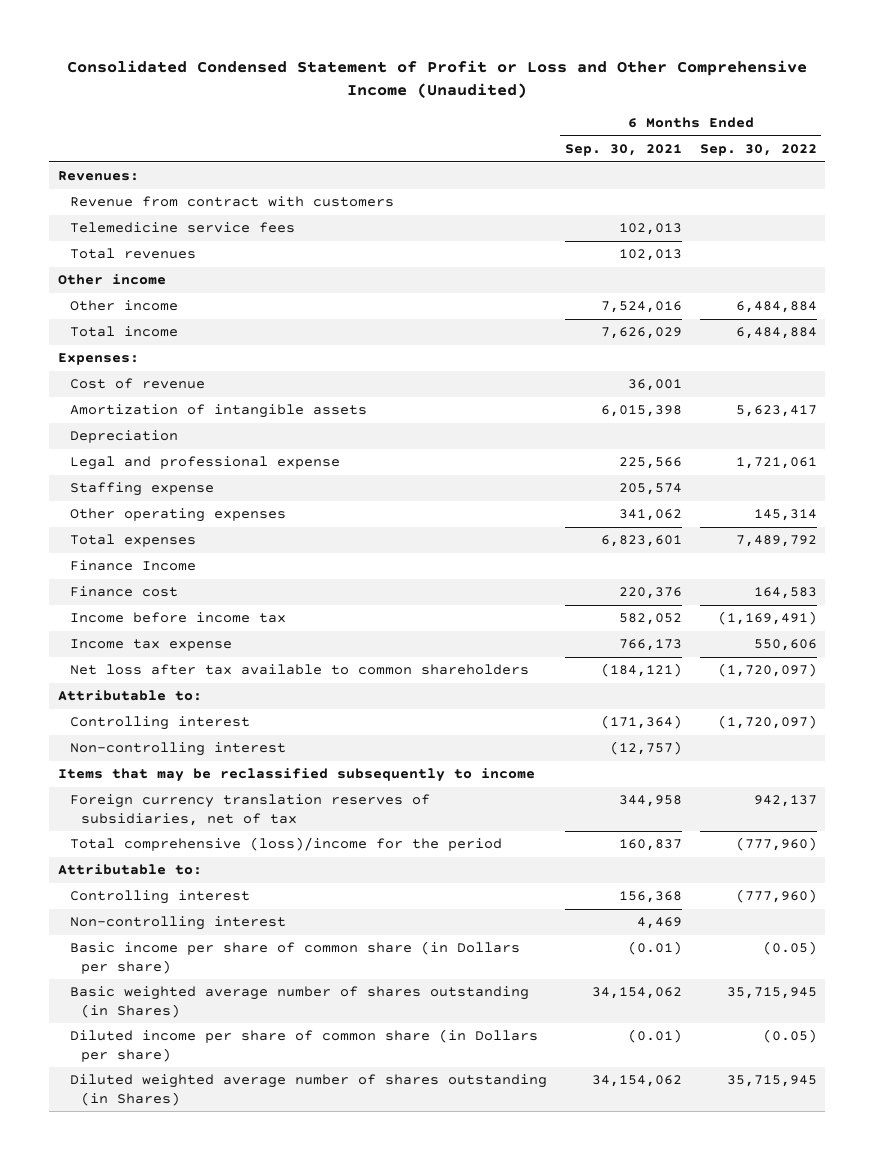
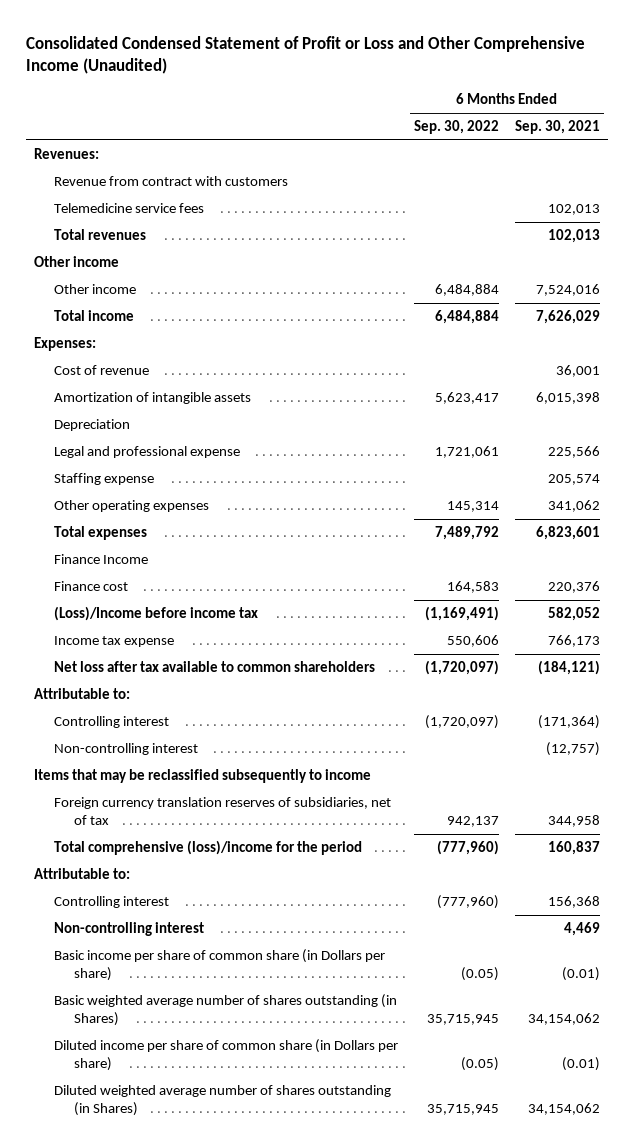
[69,612,286,624] Income before income tax -> [54,606,259,622] (Loss)/Income before income tax

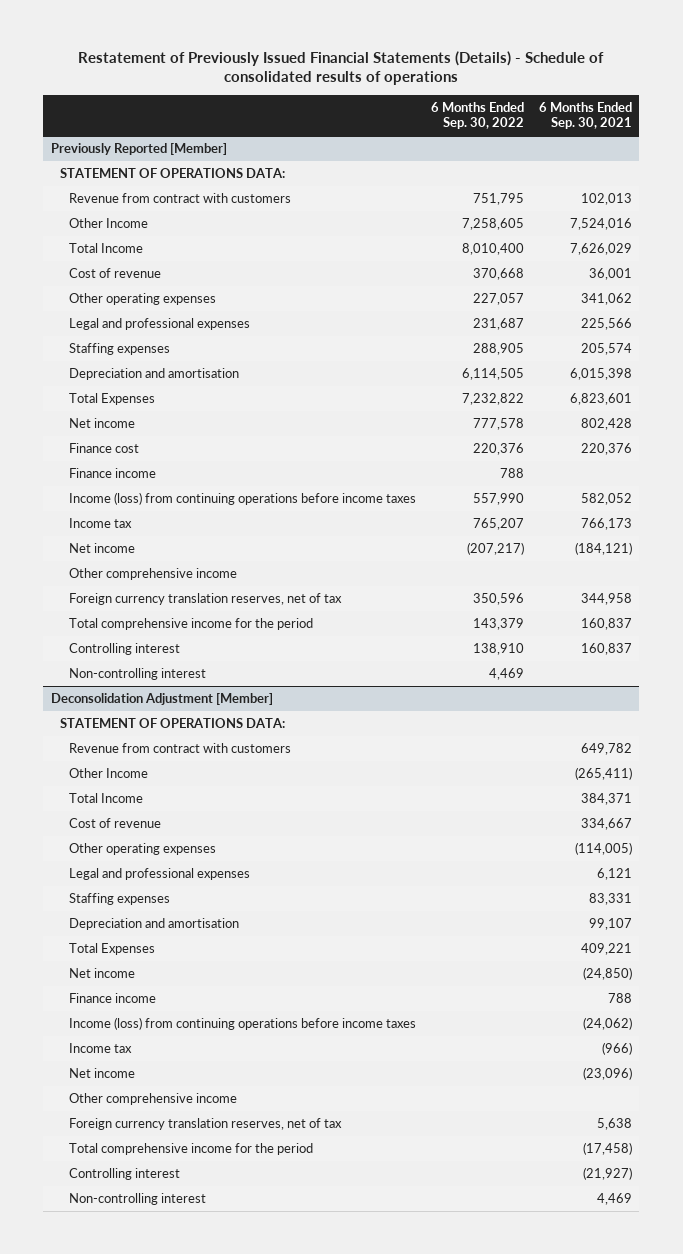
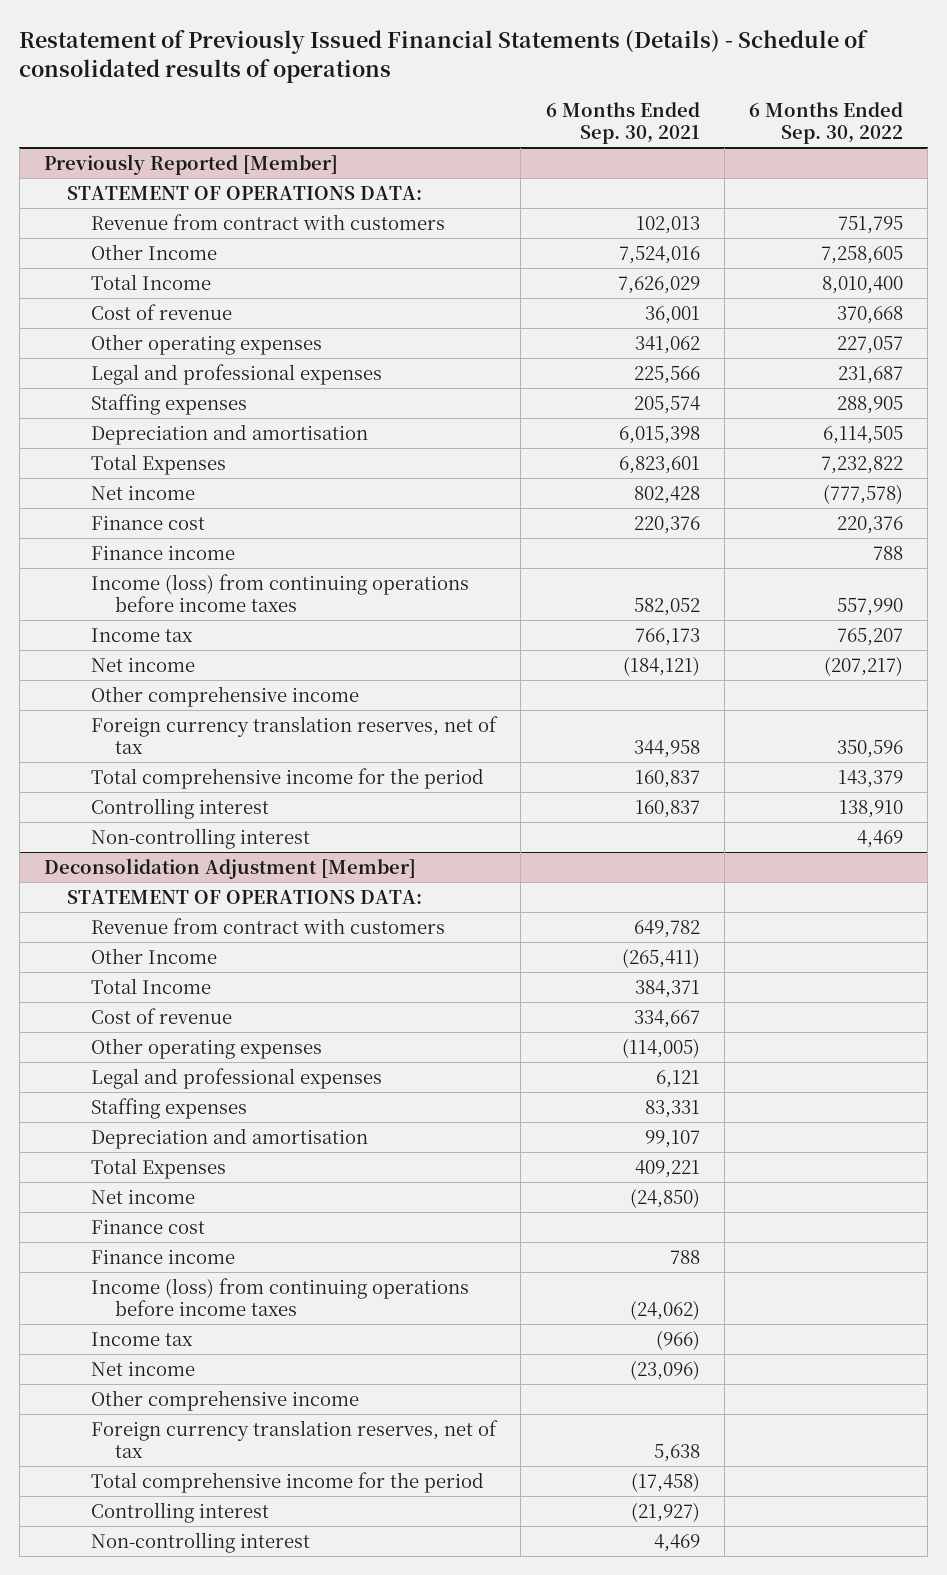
[473,418,525,431] 777,578 -> [823,483,904,504] (777,578)
none -> [91,1218,206,1234] Finance cost

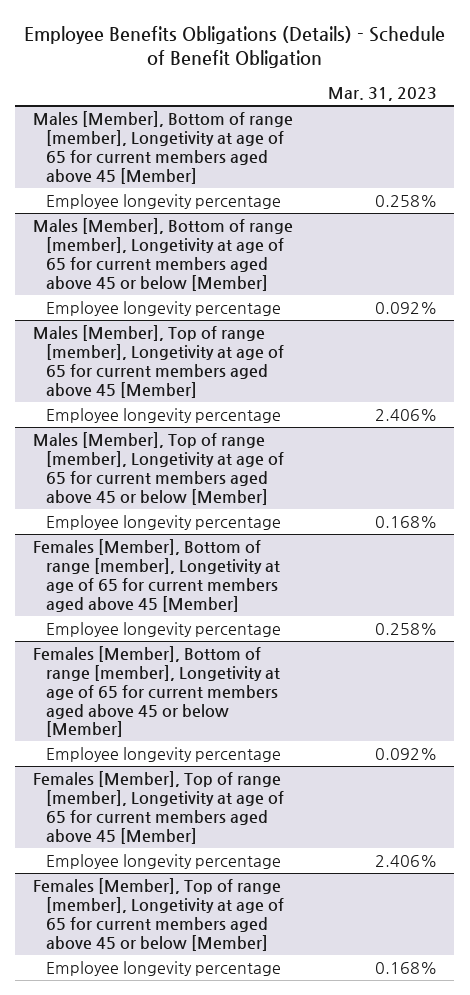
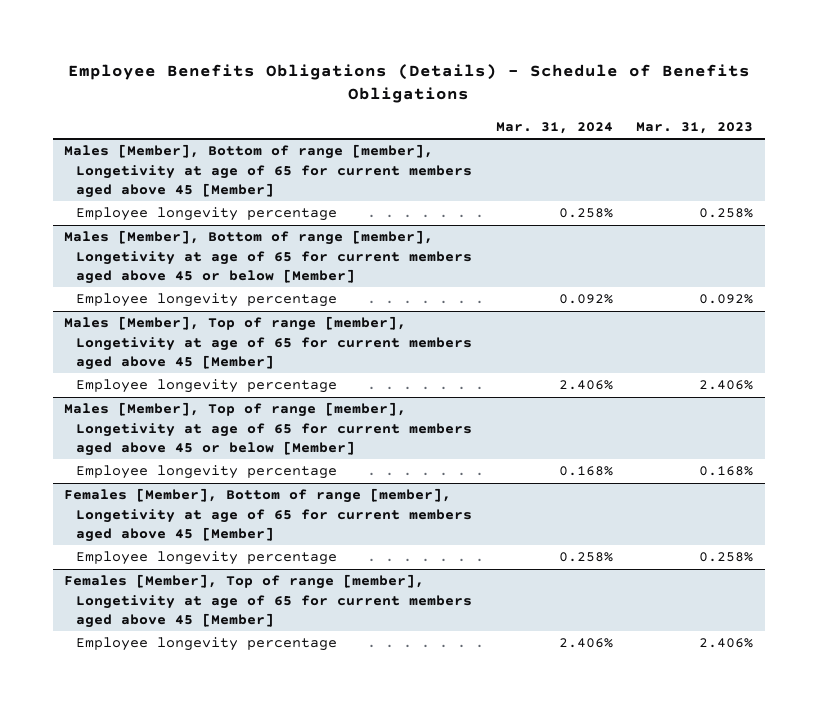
[23,25,445,69] Employee Benefits Obligations (Details) - Schedule of Benefit Obligation -> [67,64,750,104] Employee Benefits Obligations (Details) - Schedule of Benefits Obligations
none -> [495,121,613,134] Mar. 31, 2024
[32,646,280,738] Females [Member], Bottom of range [member], Longetivity at age of 65 for current members aged above 45 or below [Member] -> none
[45,747,281,763] Employee longevity percentage -> none
[32,878,284,951] Females [Member], Top of range [member], Longetivity at age of 65 for current members aged above 45 or below [Member] -> none
[45,961,281,977] Employee longevity percentage -> none

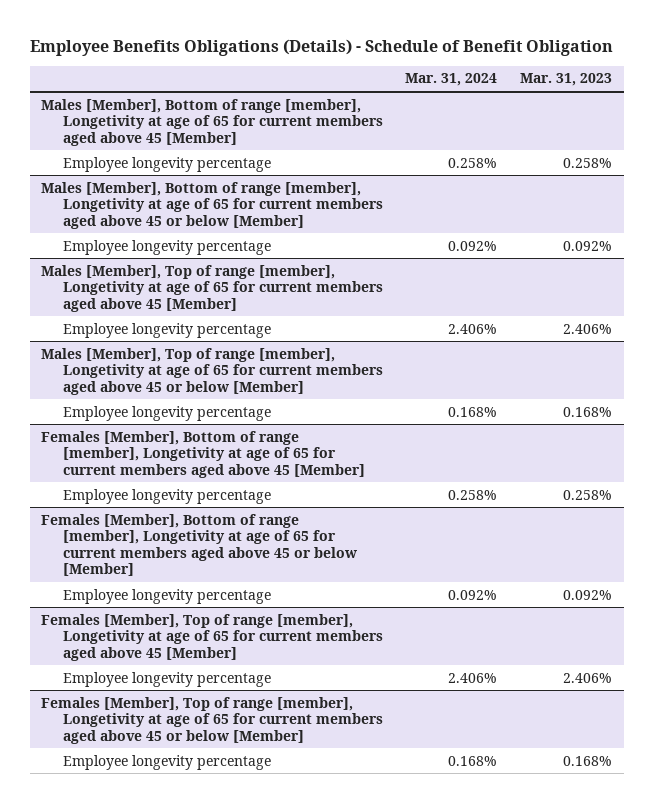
[67,64,750,104] Employee Benefits Obligations (Details) - Schedule of Benefits Obligations -> [29,38,613,56] Employee Benefits Obligations (Details) - Schedule of Benefit Obligation
none -> [41,513,357,576] Females [Member], Bottom of range [member], Longetivity at age of 65 for current members aged above 45 or below [Member]
none -> [62,588,271,604] Employee longevity percentage
none -> [41,696,383,744] Females [Member], Top of range [member], Longetivity at age of 65 for current members aged above 45 or below [Member]
none -> [62,754,271,770] Employee longevity percentage

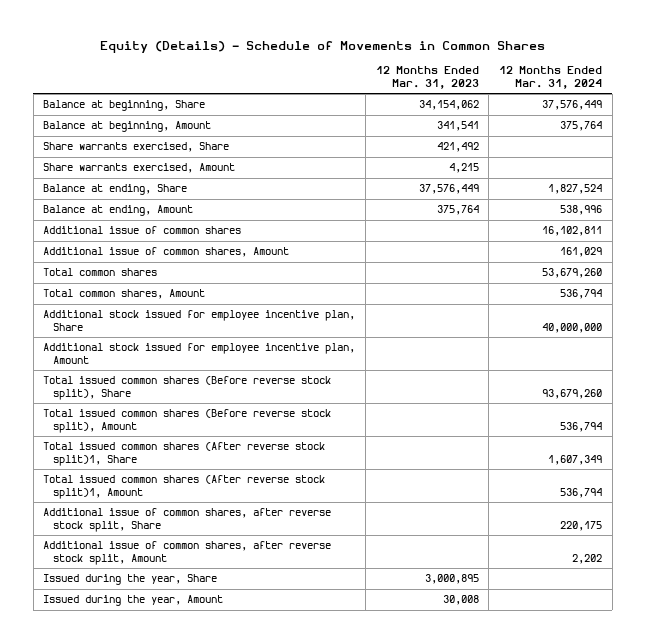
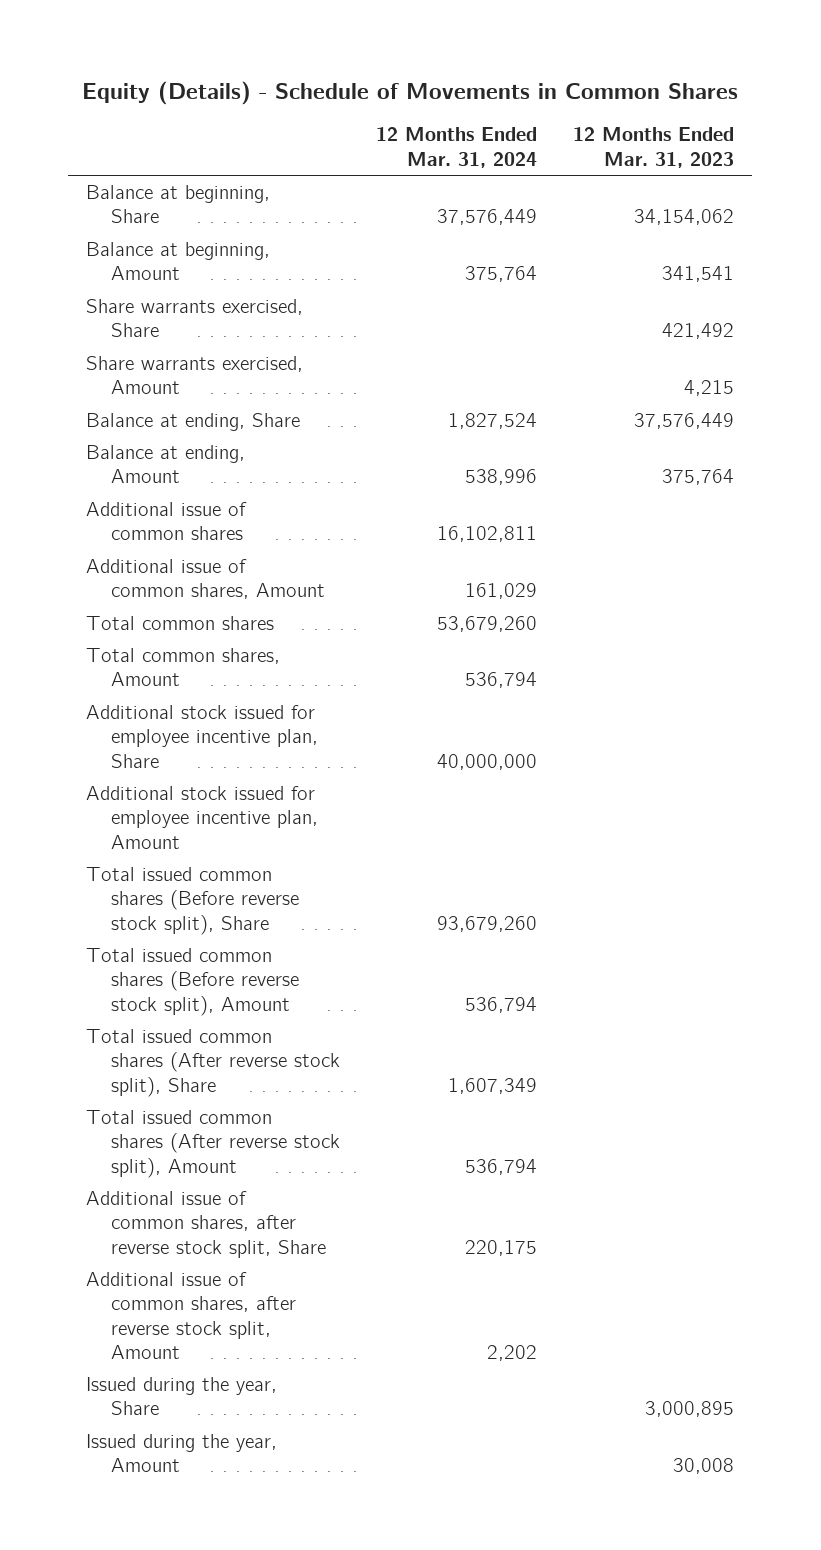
[43,442,326,466] Total issued common shares (After reverse stock split)1, Share -> [86,1028,341,1097] Total issued common shares (After reverse stock split), Share
[43,475,326,499] Total issued common shares (After reverse stock split)1, Amount -> [86,1109,341,1178] Total issued common shares (After reverse stock split), Amount

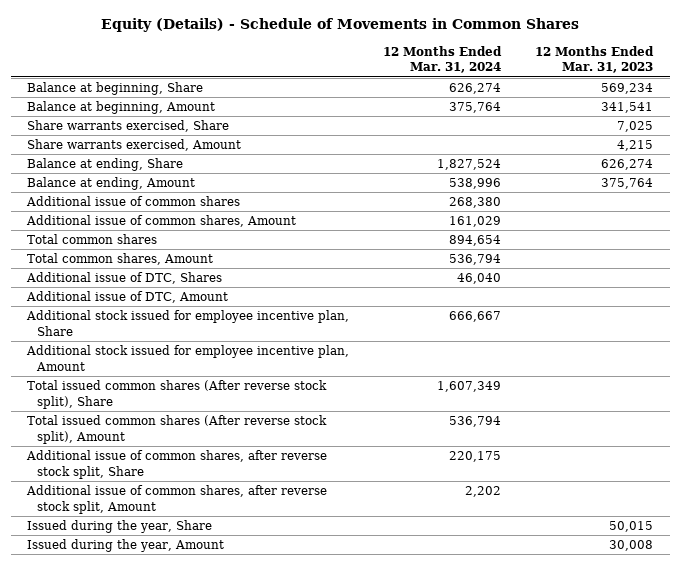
[437,209,538,226] 37,576,449 -> [449,83,502,95] 626,274
[634,209,735,226] 34,154,062 -> [601,83,654,95] 569,234
[662,323,735,340] 421,492 -> [617,121,654,133] 7,025
[634,412,735,429] 37,576,449 -> [601,159,654,171] 626,274
[437,526,538,543] 16,102,811 -> [449,197,502,209] 268,380
[437,615,538,632] 53,679,260 -> [449,235,502,247] 894,654
none -> [26,272,223,285] Additional issue of DTC, Shares
none -> [26,291,229,304] Additional issue of DTC, Amount
[437,753,538,770] 40,000,000 -> [449,311,502,323] 666,667
[86,866,300,935] Total issued common shares (Before reverse stock split), Share -> none
[86,947,300,1016] Total issued common shares (Before reverse stock split), Amount -> none
[645,1401,735,1418] 3,000,895 -> [609,521,654,533] 50,015

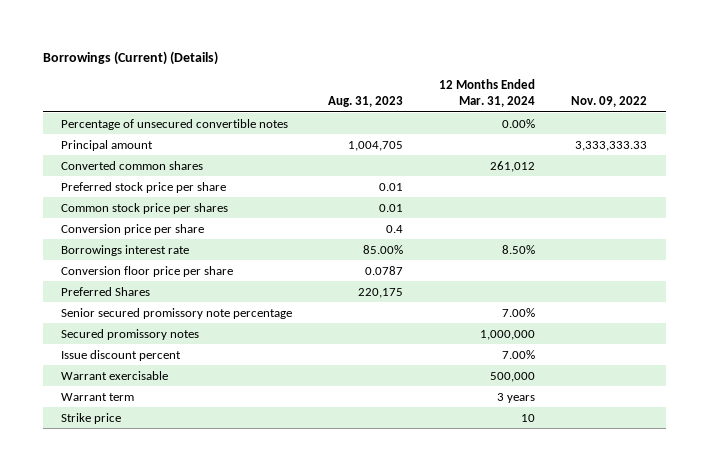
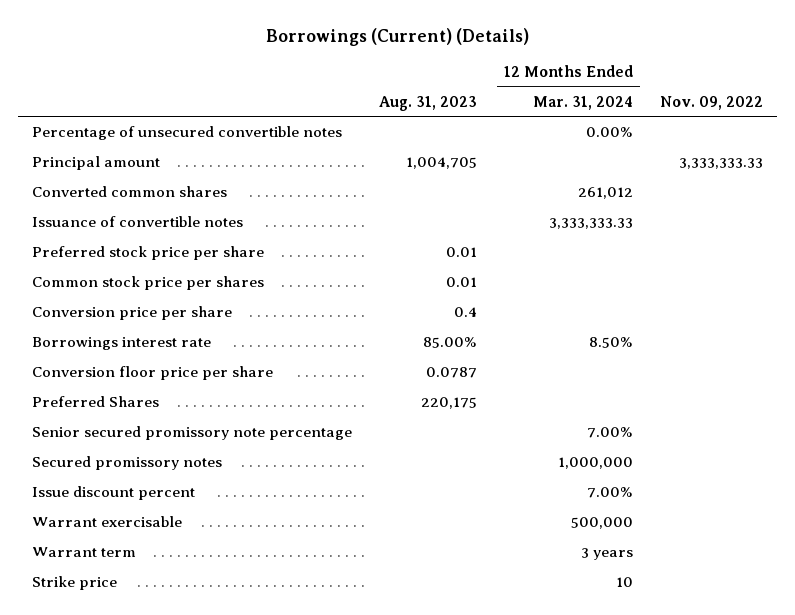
none -> [31,216,243,228] Issuance of convertible notes

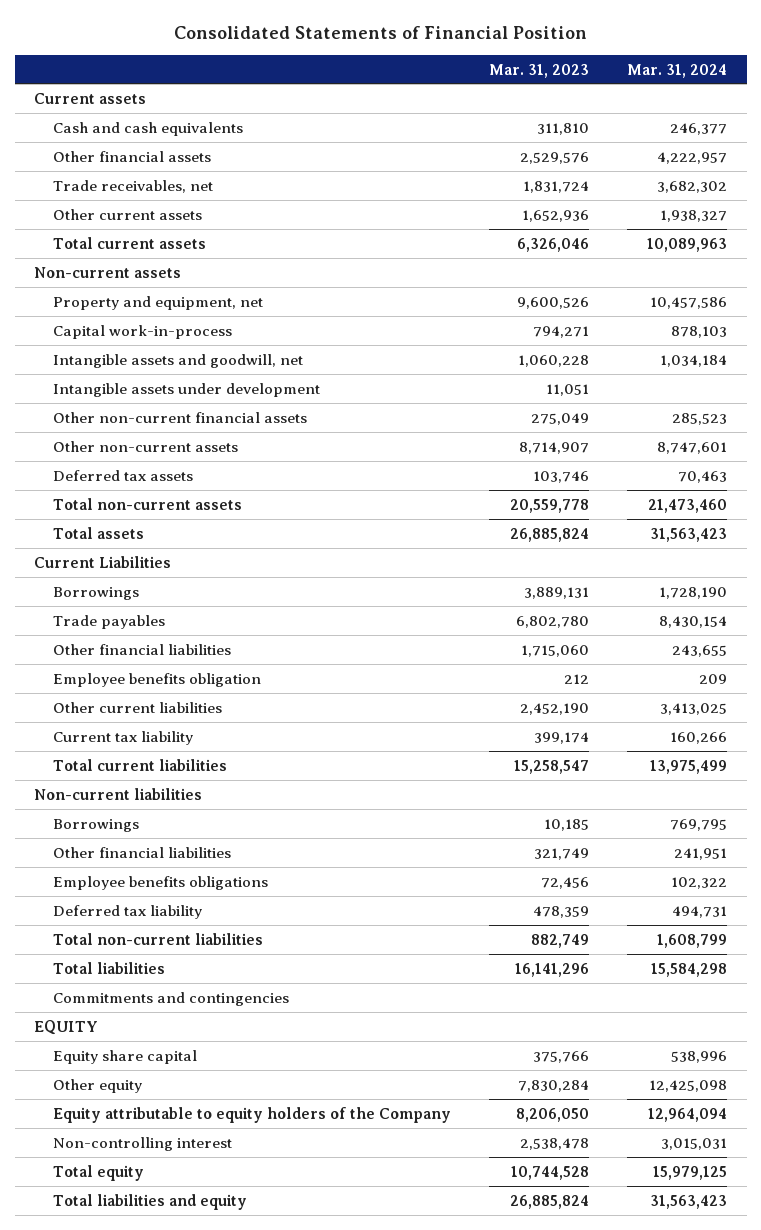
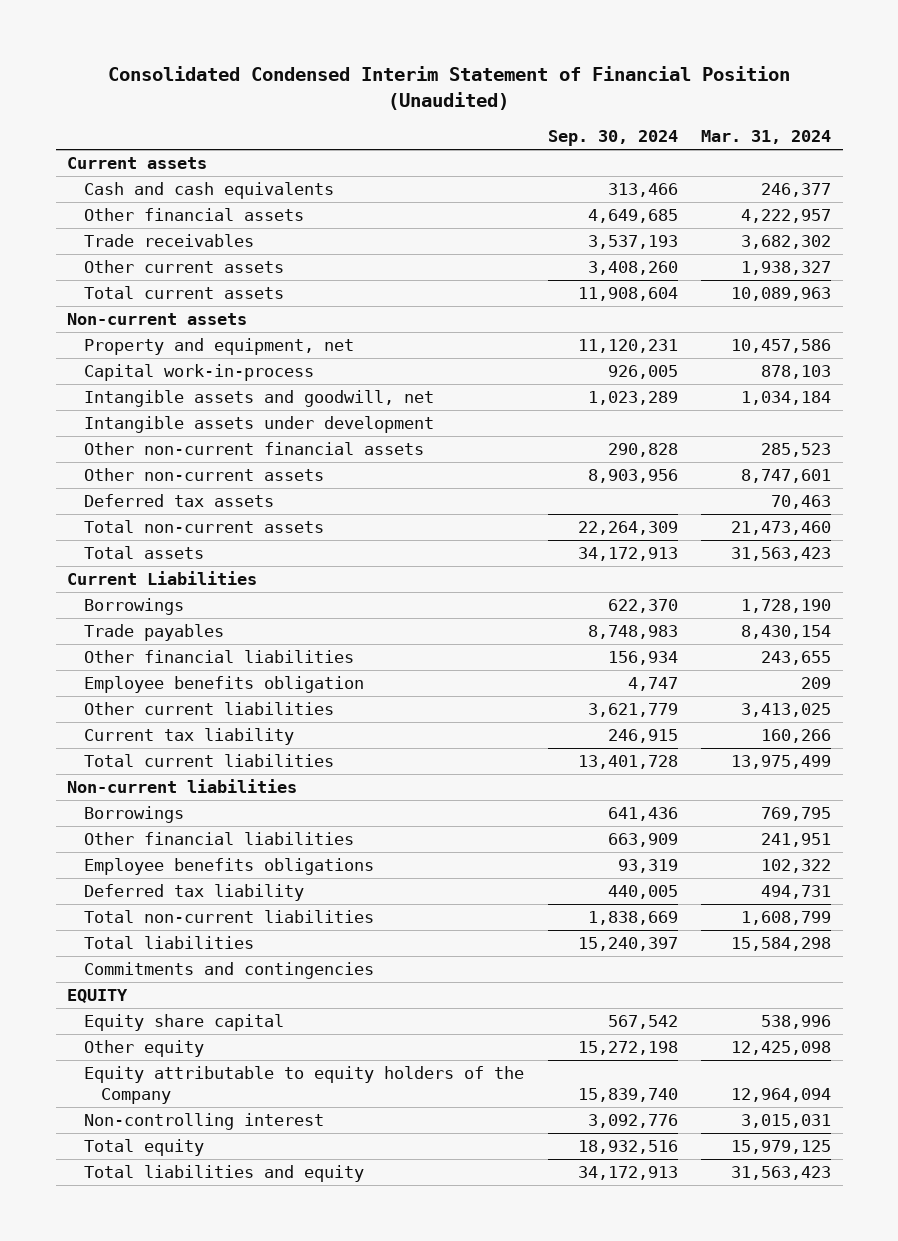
[173,26,587,40] Consolidated Statements of Financial Position -> [108,66,791,110] Consolidated Condensed Interim Statement of Financial Position (Unaudited)
[489,63,590,78] Mar. 31, 2023 -> none
none -> [547,130,678,147] Sep. 30, 2024
[53,179,214,193] Trade receivables, net -> [84,234,255,248] Trade receivables

